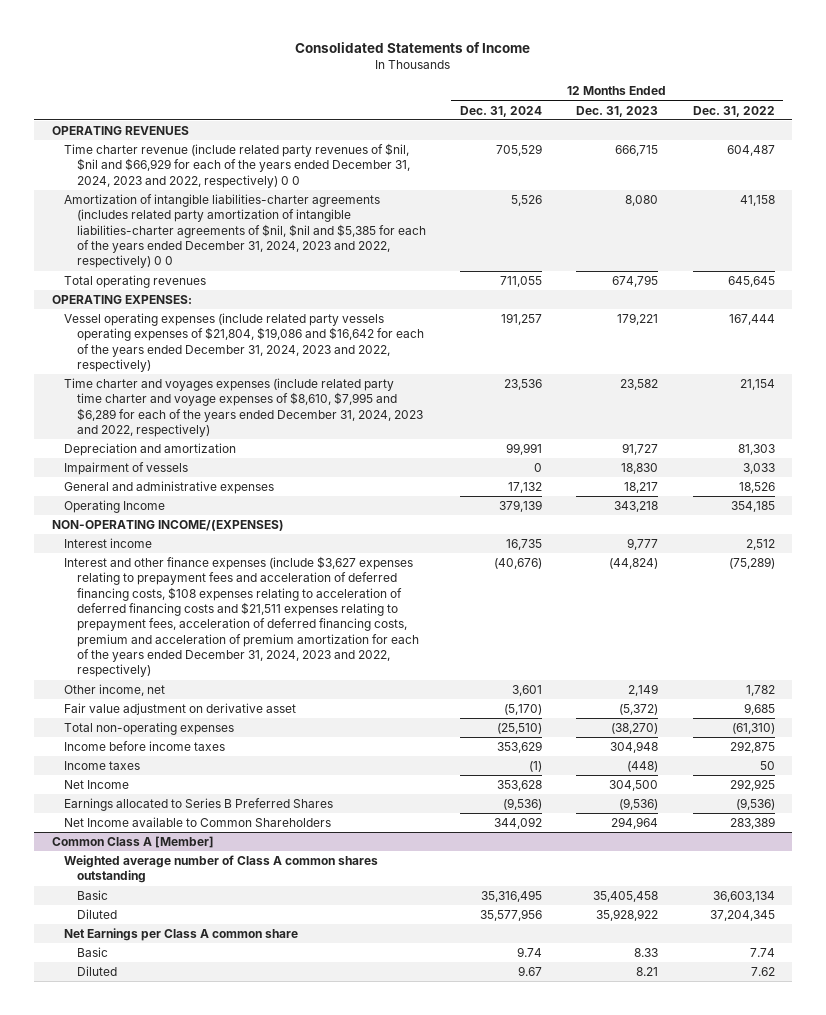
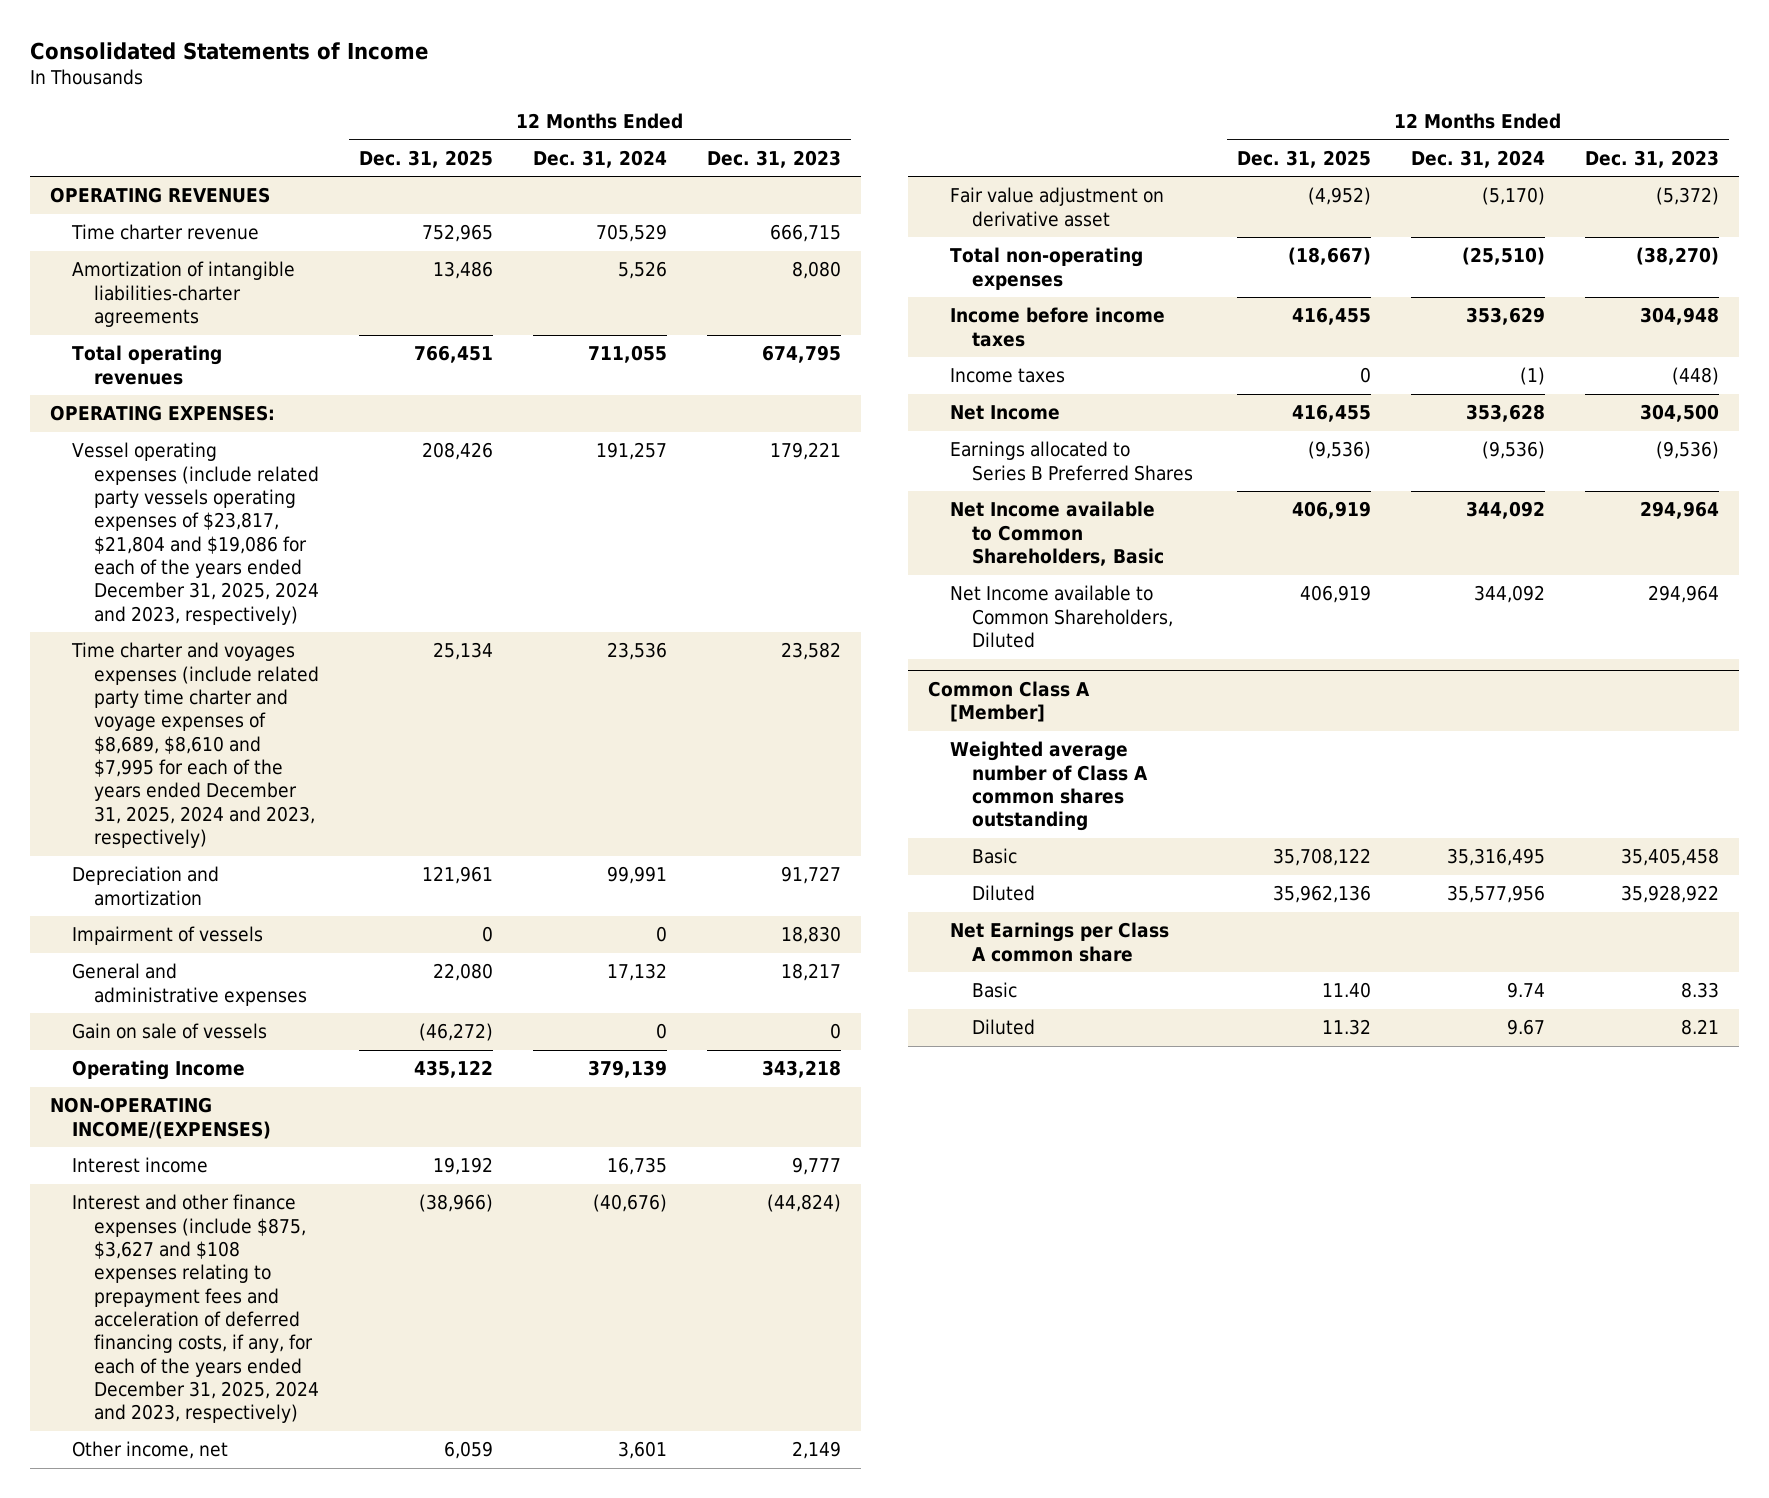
[692,105,775,117] Dec. 31, 2022 -> none
none -> [359,149,494,168] Dec. 31, 2025
[64,143,410,188] Time charter revenue (include related party revenues of $nil, $nil and $66,929 for each of the years ended December 31, 2024, 2023 and 2022, respectively) 0 0 -> [71,224,260,241] Time charter revenue
[64,194,426,269] Amortization of intangible liabilities-charter agreements (includes related party amortization of intangible liabilities-charter agreements of $nil, $nil and $5,385 for each of the years ended December 31, 2024, 2023 and 2022, respectively) 0 0 -> [72,261,296,327] Amortization of intangible liabilities-charter agreements
[64,313,424,373] Vessel operating expenses (include related party vessels operating expenses of $21,804, $19,086 and $16,642 for each of the years ended December 31, 2024, 2023 and 2022, respectively) -> [72,442,320,625] Vessel operating expenses (include related party vessels operating expenses of $23,817, $21,804 and $19,086 for each of the years ended December 31, 2025, 2024 and 2023, respectively)
[64,378,423,438] Time charter and voyages expenses (include related party time charter and voyage expenses of $8,610, $7,995 and $6,289 for each of the years ended December 31, 2024, 2023 and 2022, respectively) -> [71,642,320,849] Time charter and voyages expenses (include related party time charter and voyage expenses of $8,689, $8,610 and $7,995 for each of the years ended December 31, 2025, 2024 and 2023, respectively)
none -> [72,1023,268,1040] Gain on sale of vessels
[64,556,419,678] Interest and other finance expenses (include $3,627 expenses relating to prepayment fees and acceleration of deferred financing costs, $108 expenses relating to acceleration of deferred financing costs and $21,511 expenses relating to prepayment fees, acceleration of deferred financing costs, premium and acceleration of premium amortization for each of the years ended December 31, 2024, 2023 and 2022, respectively) -> [72,1194,320,1424] Interest and other finance expenses (include $875, $3,627 and $108 expenses relating to prepayment fees and acceleration of deferred financing costs, if any, for each of the years ended December 31, 2025, 2024 and 2023, respectively)
[64,817,332,828] Net Income available to Common Shareholders -> [950,501,1165,566] Net Income available to Common Shareholders, Basic
none -> [950,585,1174,648] Net Income available to Common Shareholders, Diluted

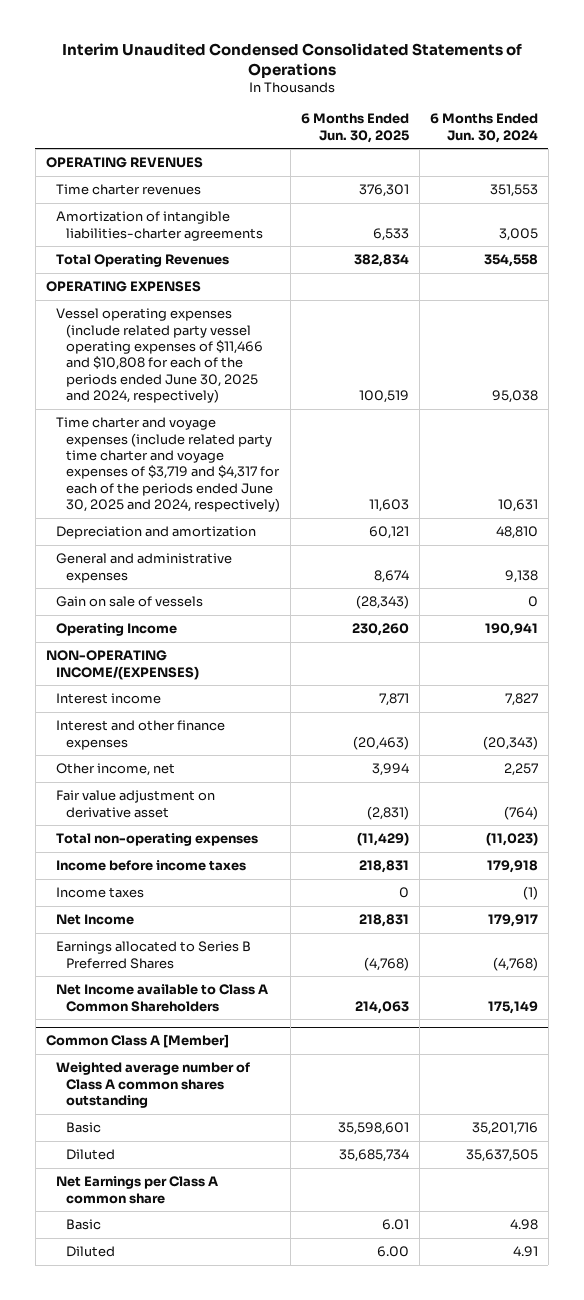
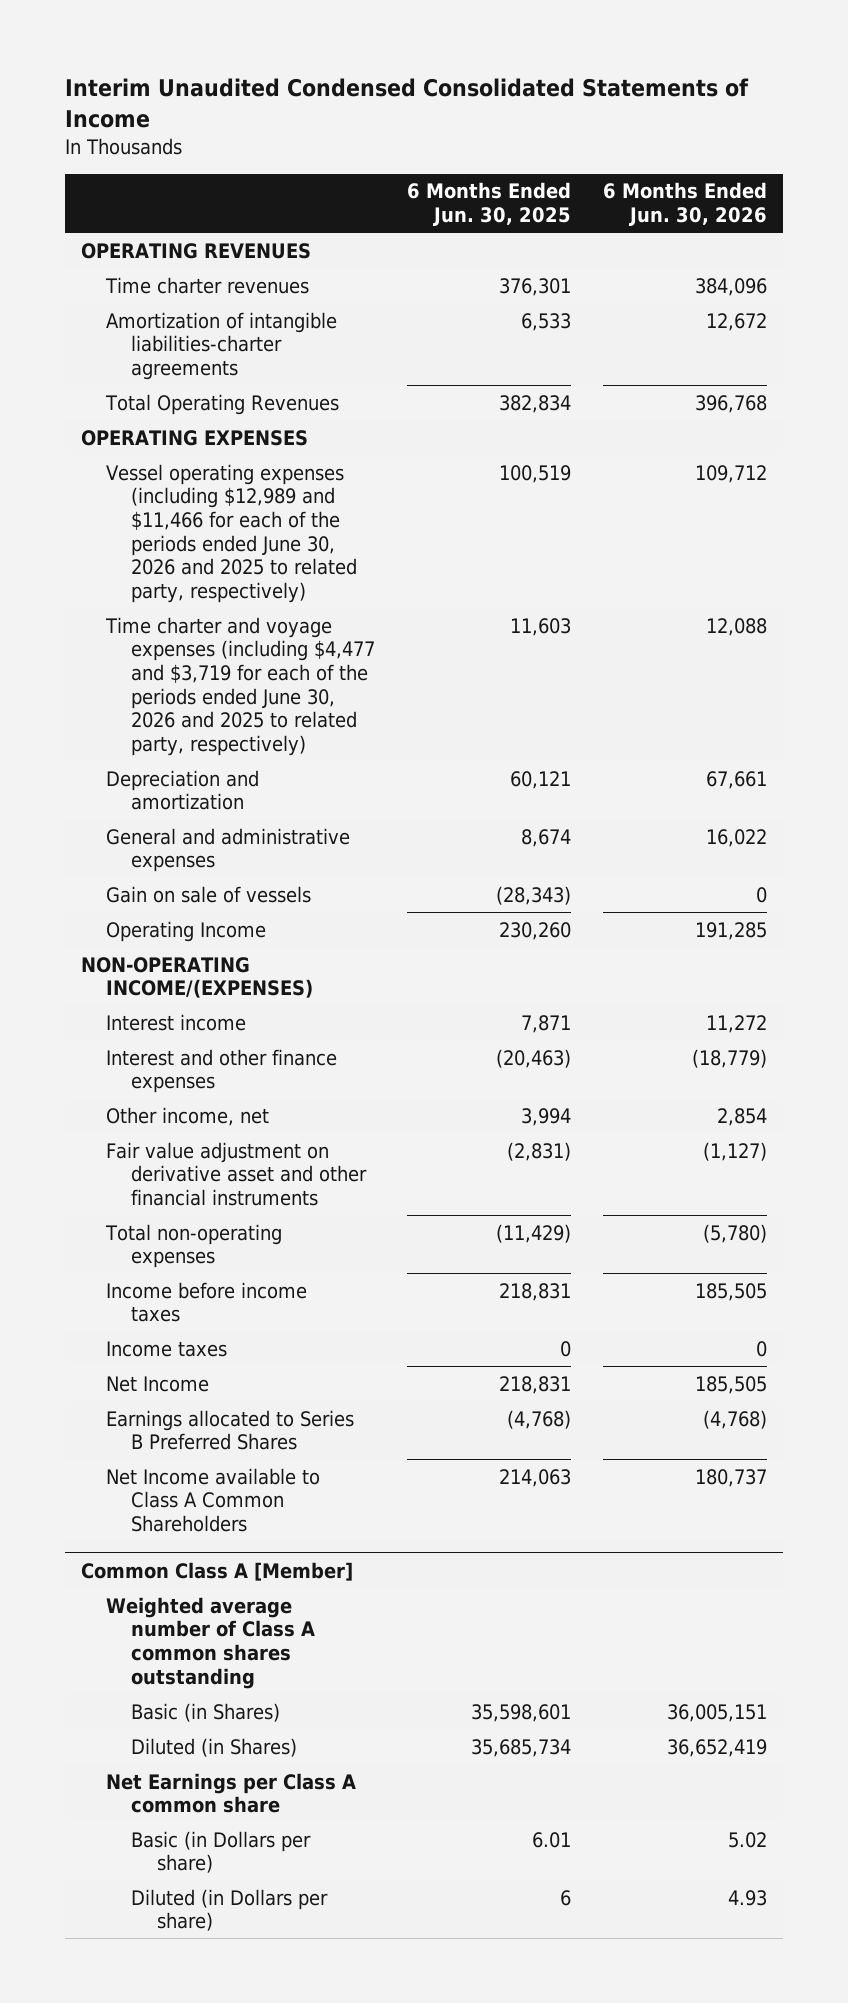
[61,43,522,78] Interim Unaudited Condensed Consolidated Statements of Operations -> [64,77,749,128] Interim Unaudited Condensed Consolidated Statements of Income
[429,113,538,143] 6 Months Ended Jun. 30, 2024 -> none
none -> [602,182,767,227] 6 Months Ended Jun. 30, 2026
[55,308,263,404] Vessel operating expenses (include related party vessel operating expenses of $11,466 and $10,808 for each of the periods ended June 30, 2025 and 2024, respectively) -> [106,463,358,604] Vessel operating expenses (including $12,989 and $11,466 for each of the periods ended June 30, 2026 and 2025 to related party, respectively)
[55,417,280,513] Time charter and voyage expenses (include related party time charter and voyage expenses of $3,719 and $4,317 for each of the periods ended June 30, 2025 and 2024, respectively) -> [105,616,376,757] Time charter and voyage expenses (including $4,477 and $3,719 for each of the periods ended June 30, 2026 and 2025 to related party, respectively)
[55,790,215,818] Fair value adjustment on derivative asset -> [106,1141,368,1207] Fair value adjustment on derivative asset and other financial instruments
[65,1122,101,1134] Basic -> [131,1702,281,1722] Basic (in Shares)
[65,1149,115,1161] Diluted -> [131,1737,298,1757] Diluted (in Shares)
[65,1219,101,1231] Basic -> [131,1830,312,1874] Basic (in Dollars per share)
[65,1246,115,1258] Diluted -> [131,1888,329,1932] Diluted (in Dollars per share)
[376,1246,409,1258] 6.00 -> [560,1889,572,1906] 6

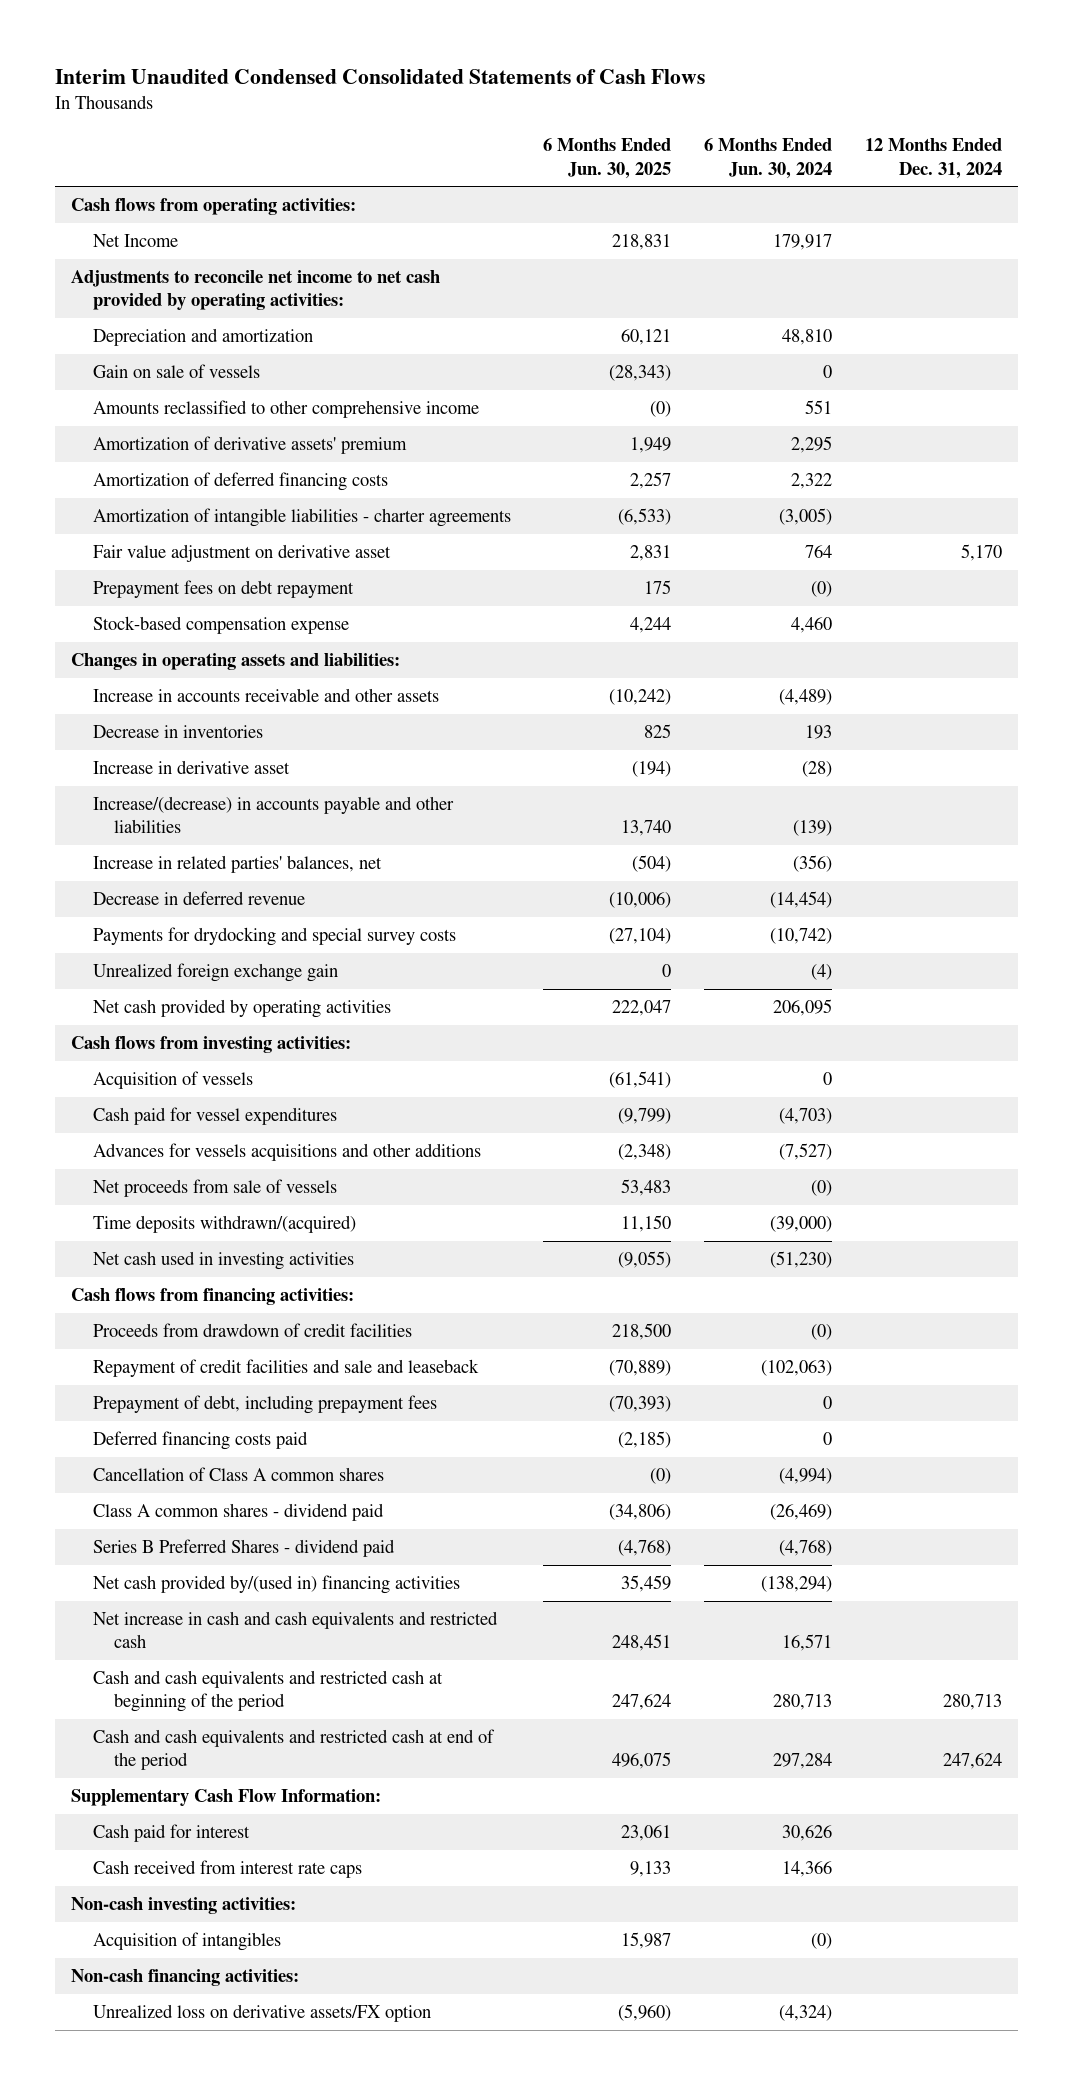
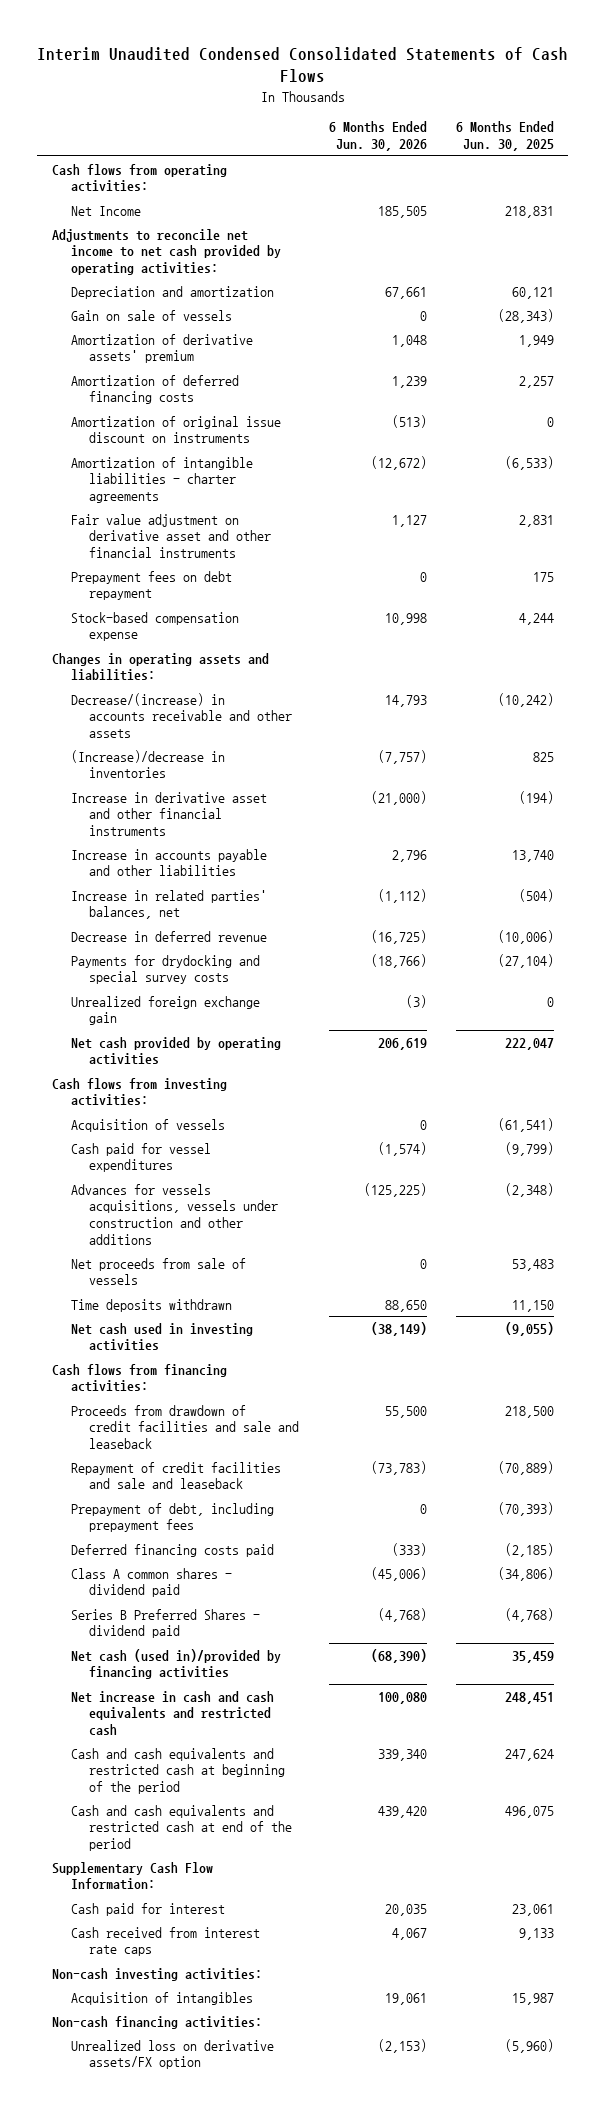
[704,138,833,179] 6 Months Ended Jun. 30, 2024 -> none
[864,138,1002,179] 12 Months Ended Dec. 31, 2024 -> none
none -> [328,121,427,152] 6 Months Ended Jun. 30, 2026
[92,399,479,418] Amounts reclassified to other comprehensive income -> none
none -> [70,415,281,444] Amortization of original issue discount on instruments
[92,543,391,562] Fair value adjustment on derivative asset -> [70,513,272,559] Fair value adjustment on derivative asset and other financial instruments
[92,687,439,702] Increase in accounts receivable and other assets -> [70,692,293,739] Decrease/(increase) in accounts receivable and other assets
[92,724,263,738] Decrease in inventories -> [70,749,225,779] (Increase)/decrease in inventories
[92,759,290,774] Increase in derivative asset -> [70,791,267,837] Increase in derivative asset and other financial instruments
[92,795,454,834] Increase/(decrease) in accounts payable and other liabilities -> [70,848,267,877] Increase in accounts payable and other liabilities
[92,1142,481,1161] Advances for vessels acquisitions and other additions -> [70,1183,279,1245] Advances for vessels acquisitions, vessels under construction and other additions
[92,1214,356,1233] Time deposits withdrawn/(acquired) -> [70,1298,232,1312] Time deposits withdrawn
[92,1322,412,1337] Proceeds from drawdown of credit facilities -> [70,1404,300,1450] Proceeds from drawdown of credit facilities and sale and leaseback
[92,1466,384,1481] Cancellation of Class A common shares -> none
[92,1574,460,1594] Net cash provided by/(used in) financing activities -> [70,1648,281,1680] Net cash (used in)/provided by financing activities

